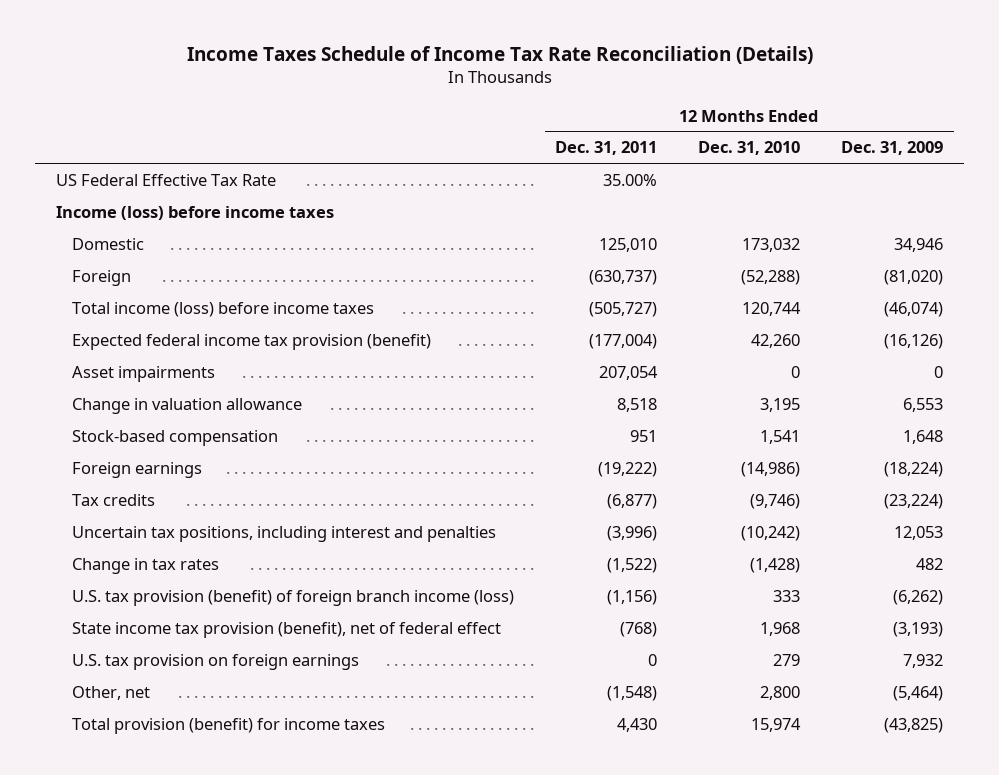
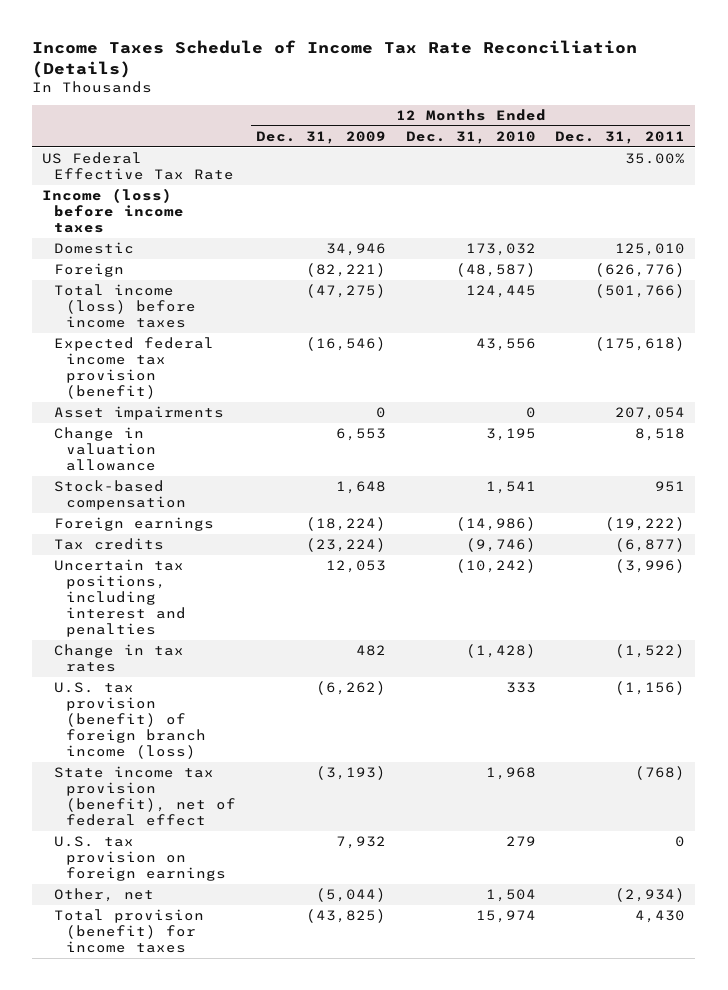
[589,269,658,285] (630,737) -> [595,263,686,278] (626,776)
[741,269,801,285] (52,288) -> [455,263,536,278] (48,587)
[884,269,944,285] (81,020) -> [305,263,386,278] (82,221)
[589,301,658,317] (505,727) -> [595,284,686,299] (501,766)
[742,301,802,316] 120,744 -> [465,285,536,299] 124,445
[884,301,944,317] (46,074) -> [305,284,386,299] (47,275)
[589,333,658,349] (177,004) -> [595,337,686,352] (175,618)
[751,333,801,348] 42,260 -> [475,338,536,352] 43,556
[884,333,944,349] (16,126) -> [305,337,386,352] (16,546)
[607,685,658,701] (1,548) -> [615,888,686,903] (2,934)
[760,685,801,700] 2,800 -> [485,889,536,903] 1,504
[893,685,944,701] (5,464) -> [315,888,386,903] (5,044)

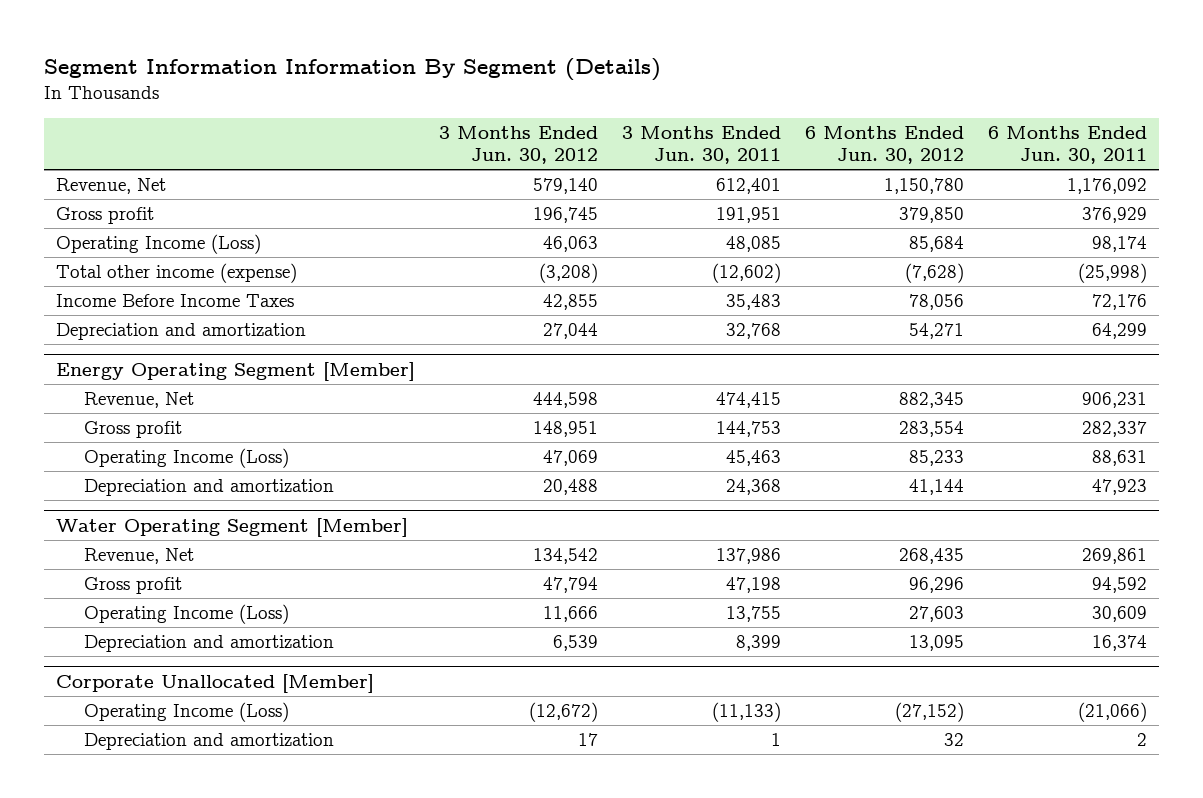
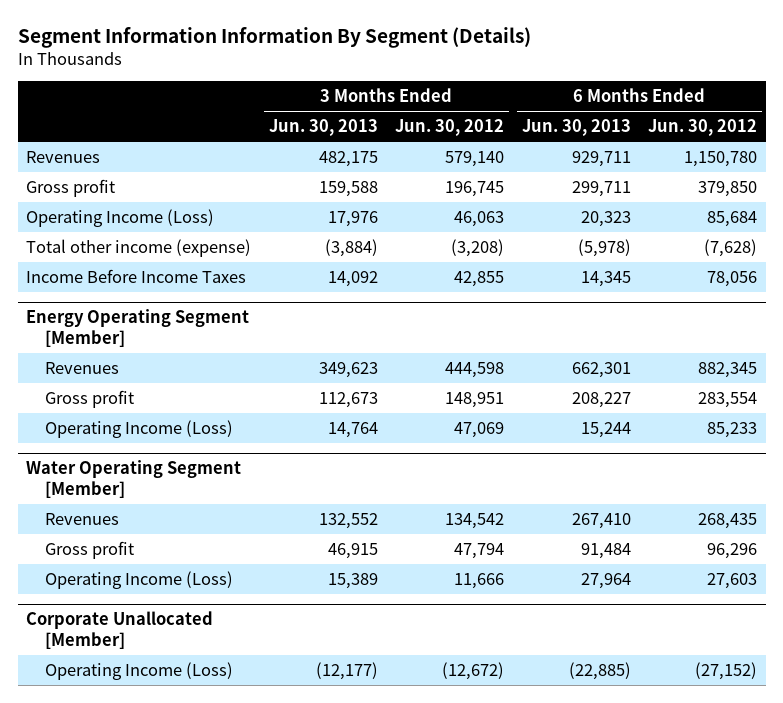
[622,126,782,164] 3 Months Ended Jun. 30, 2011 -> none
[987,126,1147,164] 6 Months Ended Jun. 30, 2011 -> none
none -> [268,119,378,137] Jun. 30, 2013
none -> [521,119,631,137] Jun. 30, 2013
[56,178,167,195] Revenue, Net -> [26,150,101,163] Revenues
[56,323,307,341] Depreciation and amortization -> none
[84,392,195,409] Revenue, Net -> [45,361,120,374] Revenues
[84,479,335,497] Depreciation and amortization -> none
[84,548,195,565] Revenue, Net -> [45,512,120,525] Revenues
[84,635,335,653] Depreciation and amortization -> none
[84,733,335,751] Depreciation and amortization -> none

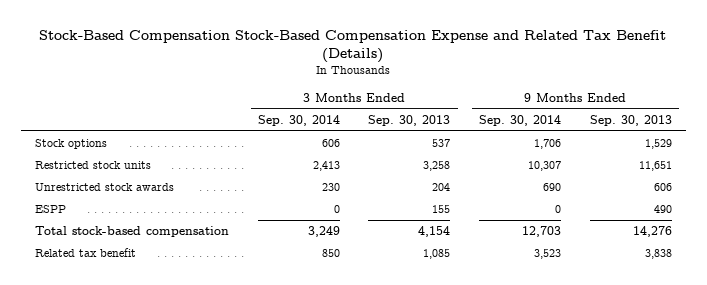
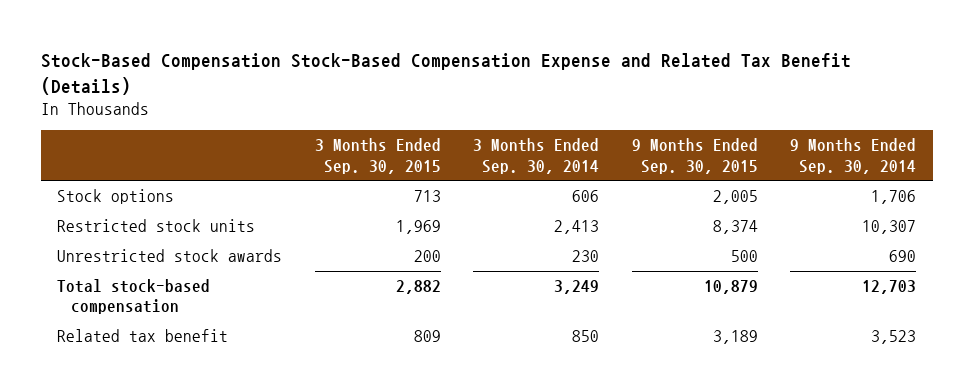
[368,114,451,126] Sep. 30, 2013 -> none
[589,114,672,126] Sep. 30, 2013 -> none
none -> [314,138,441,174] 3 Months Ended Sep. 30, 2015
none -> [631,138,758,174] 9 Months Ended Sep. 30, 2015
[35,205,67,214] ESPP -> none

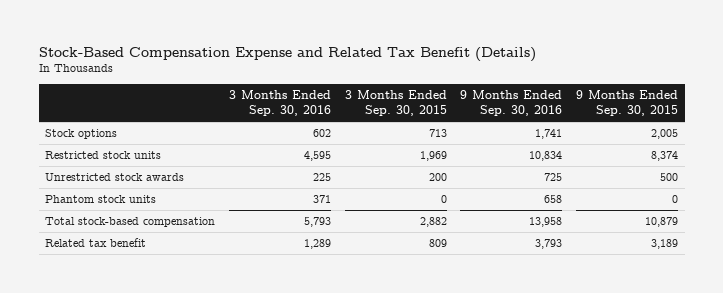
[40,53,851,95] Stock-Based Compensation Stock-Based Compensation Expense and Related Tax Benefit (Details) -> [38,46,536,62] Stock-Based Compensation Expense and Related Tax Benefit (Details)
[473,138,600,174] 3 Months Ended Sep. 30, 2014 -> none
[790,138,917,174] 9 Months Ended Sep. 30, 2014 -> none
none -> [229,90,332,117] 3 Months Ended Sep. 30, 2016
none -> [460,90,563,117] 9 Months Ended Sep. 30, 2016
none -> [45,195,157,204] Phantom stock units

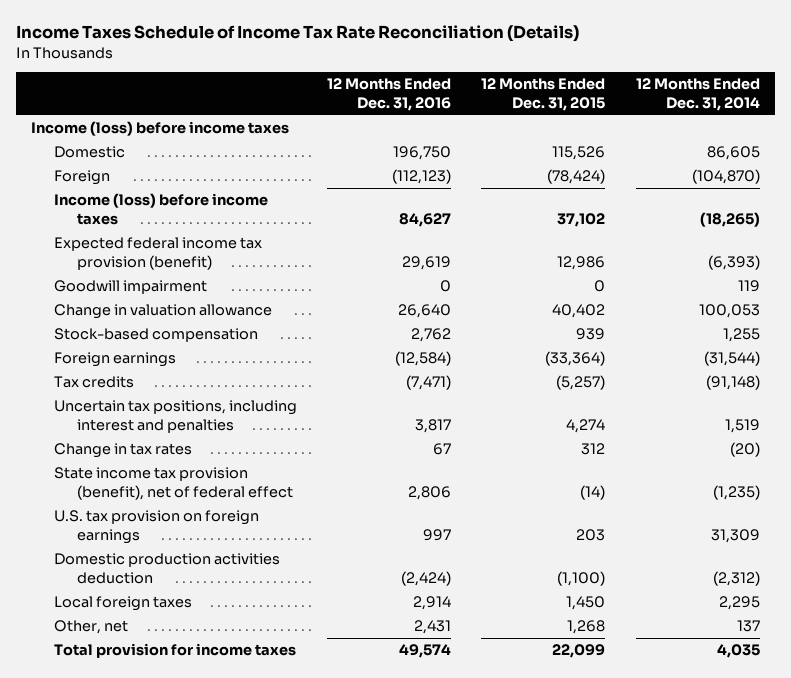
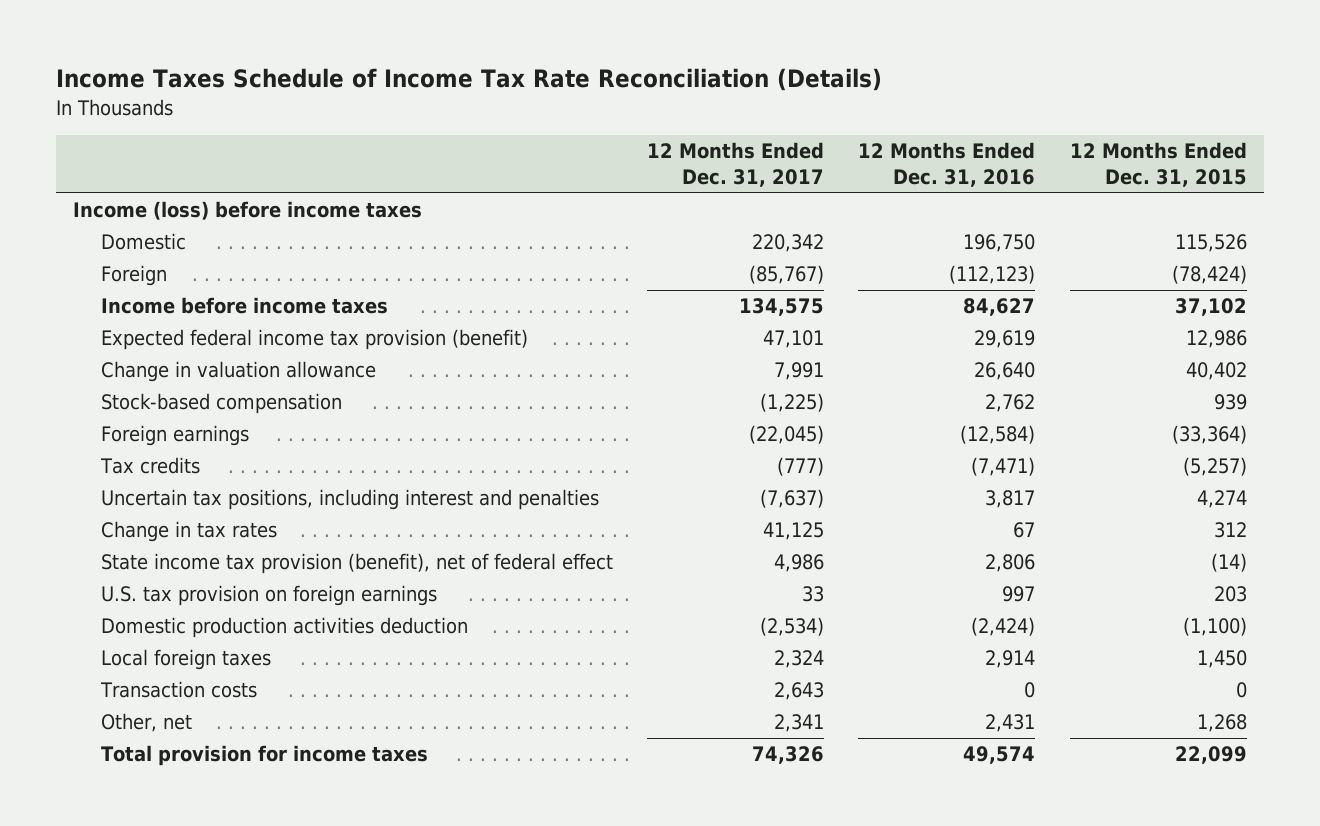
[635,78,760,111] 12 Months Ended Dec. 31, 2014 -> none
none -> [647,142,825,187] 12 Months Ended Dec. 31, 2017
[53,193,268,226] Income (loss) before income taxes -> [100,297,388,315] Income before income taxes
[53,280,207,295] Goodwill impairment -> none
none -> [99,681,257,699] Transaction costs

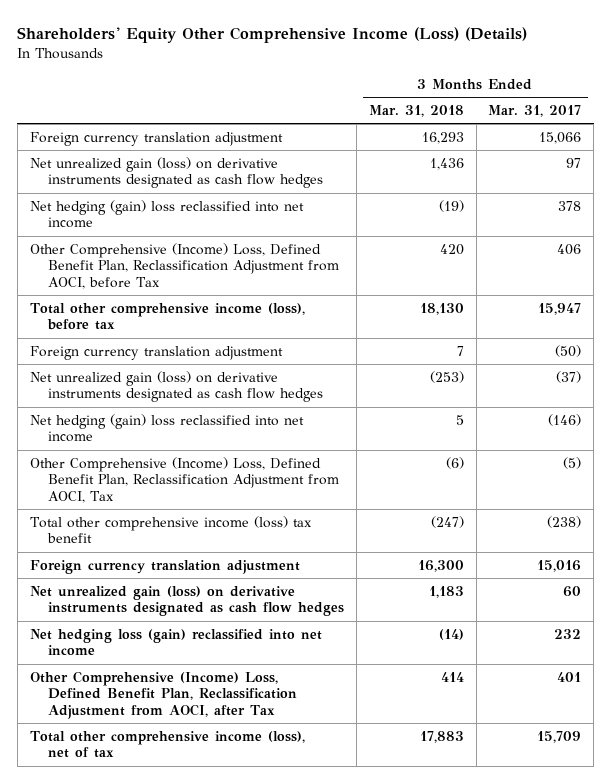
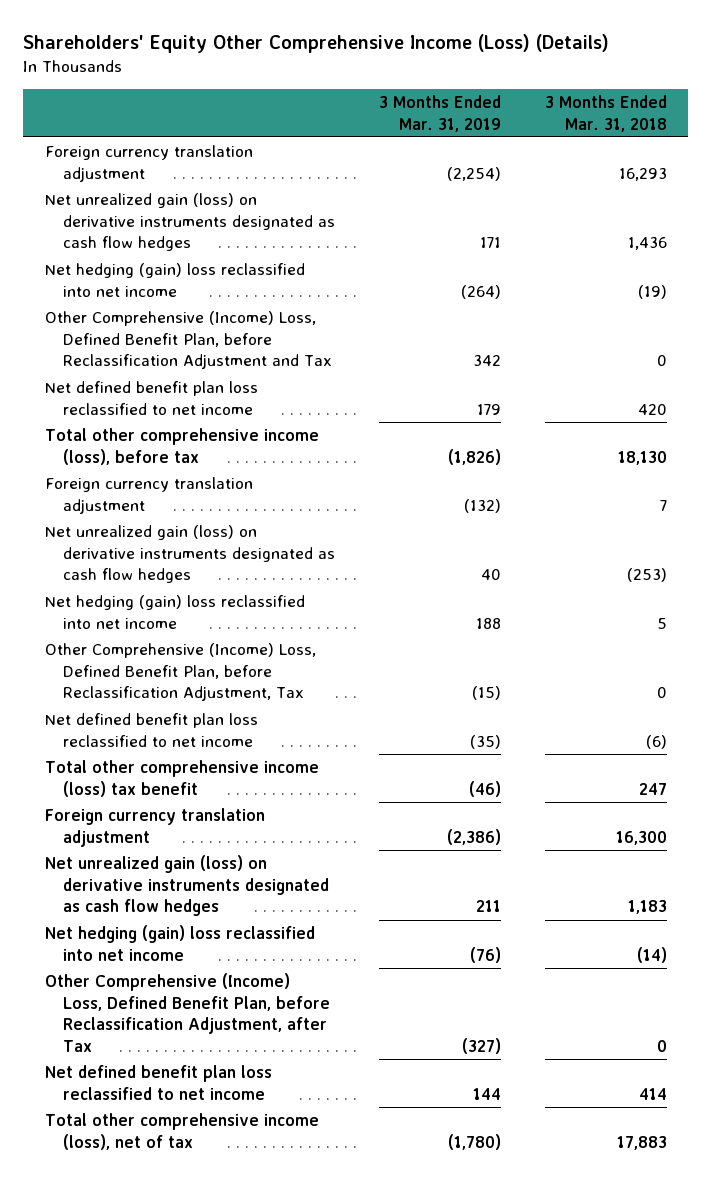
[488,104,582,117] Mar. 31, 2017 -> none
none -> [378,94,501,132] 3 Months Ended Mar. 31, 2019
none -> [44,310,333,370] Other Comprehensive (Income) Loss, Defined Benefit Plan, before Reclassification Adjustment and Tax
[29,242,340,290] Other Comprehensive (Income) Loss, Defined Benefit Plan, Reclassification Adjustment from AOCI, before Tax -> [44,380,258,415] Net defined benefit plan loss reclassified to net income
none -> [44,642,316,702] Other Comprehensive (Income) Loss, Defined Benefit Plan, before Reclassification Adjustment, Tax
[29,456,340,504] Other Comprehensive (Income) Loss, Defined Benefit Plan, Reclassification Adjustment from AOCI, Tax -> [44,712,258,747] Net defined benefit plan loss reclassified to net income
[430,515,464,528] (247) -> [638,782,667,795] 247
[29,628,322,656] Net hedging loss (gain) reclassified into net income -> [44,924,315,961] Net hedging (gain) loss reclassified into net income
none -> [44,972,331,1053] Other Comprehensive (Income) Loss, Defined Benefit Plan, before Reclassification Adjustment, after Tax
[29,670,298,720] Other Comprehensive (Income) Loss, Defined Benefit Plan, Reclassification Adjustment from AOCI, after Tax -> [44,1064,272,1100] Net defined benefit plan loss reclassified to net income

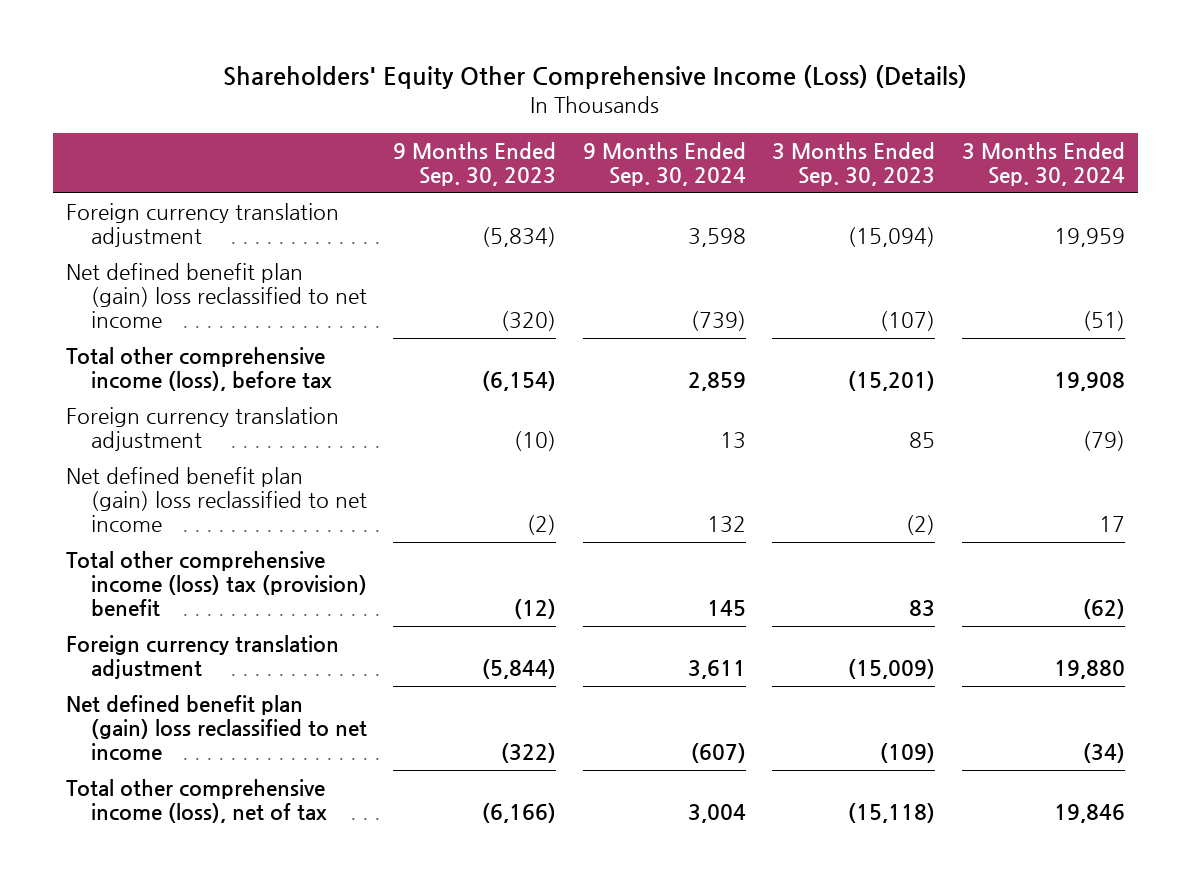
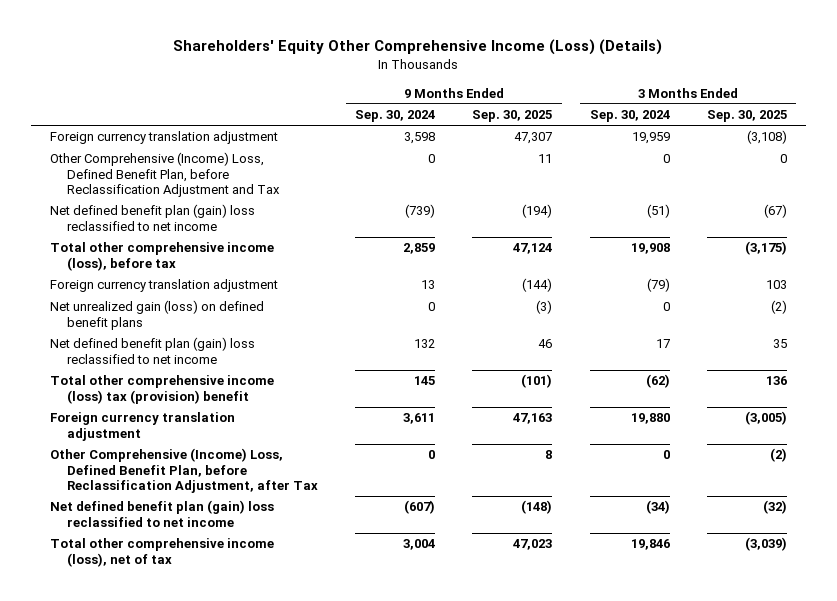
[393,141,557,186] 9 Months Ended Sep. 30, 2023 -> none
[772,141,936,186] 3 Months Ended Sep. 30, 2023 -> none
none -> [472,110,553,123] Sep. 30, 2025
none -> [706,110,787,123] Sep. 30, 2025
none -> [49,152,280,197] Other Comprehensive (Income) Loss, Defined Benefit Plan, before Reclassification Adjustment and Tax
none -> [49,300,264,330] Net unrealized gain (loss) on defined benefit plans
none -> [49,448,318,493] Other Comprehensive (Income) Loss, Defined Benefit Plan, before Reclassification Adjustment, after Tax

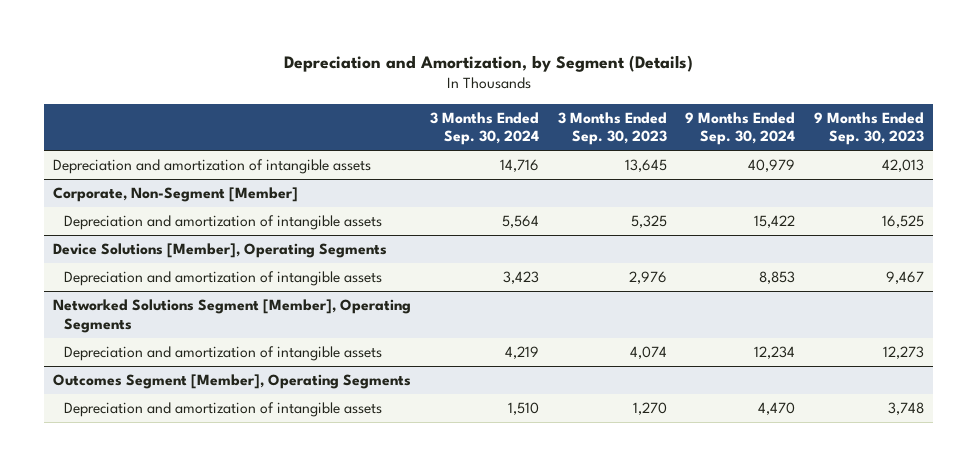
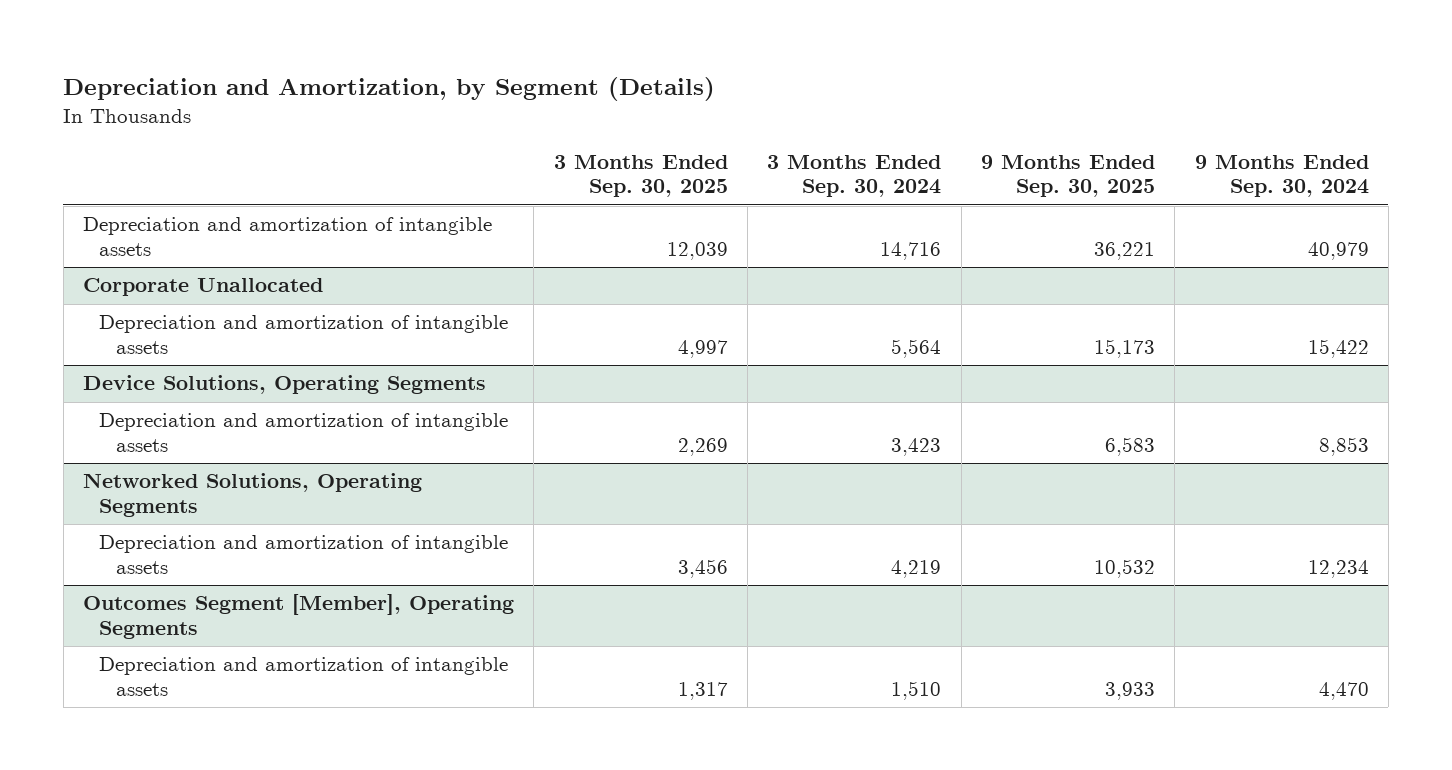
[557,111,667,146] 3 Months Ended Sep. 30, 2023 -> none
[814,111,925,146] 9 Months Ended Sep. 30, 2023 -> none
none -> [553,154,728,198] 3 Months Ended Sep. 30, 2025
none -> [980,154,1155,198] 9 Months Ended Sep. 30, 2025
[53,187,299,203] Corporate, Non-Segment [Member] -> [83,278,324,297] Corporate Unallocated
[53,243,388,259] Device Solutions [Member], Operating Segments -> [83,375,487,395] Device Solutions, Operating Segments
[53,299,412,333] Networked Solutions Segment [Member], Operating Segments -> [83,473,423,518] Networked Solutions, Operating Segments

